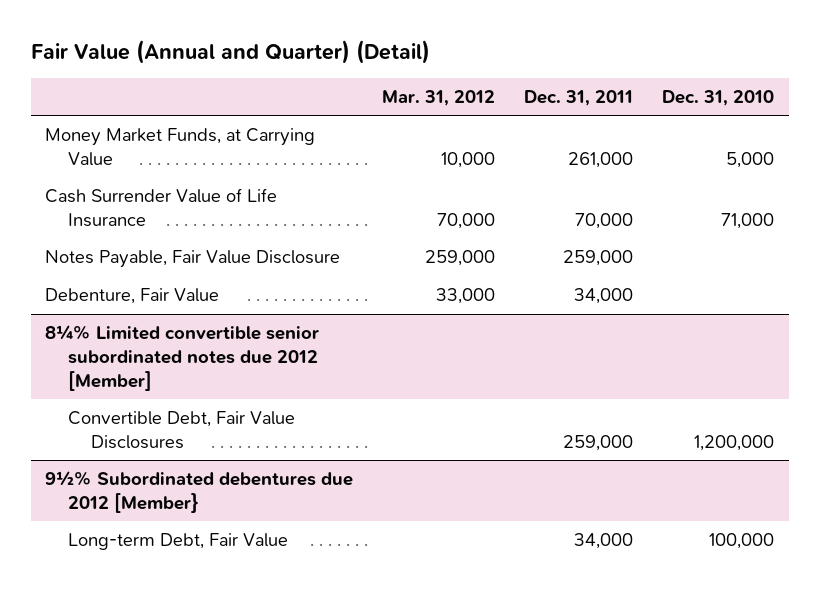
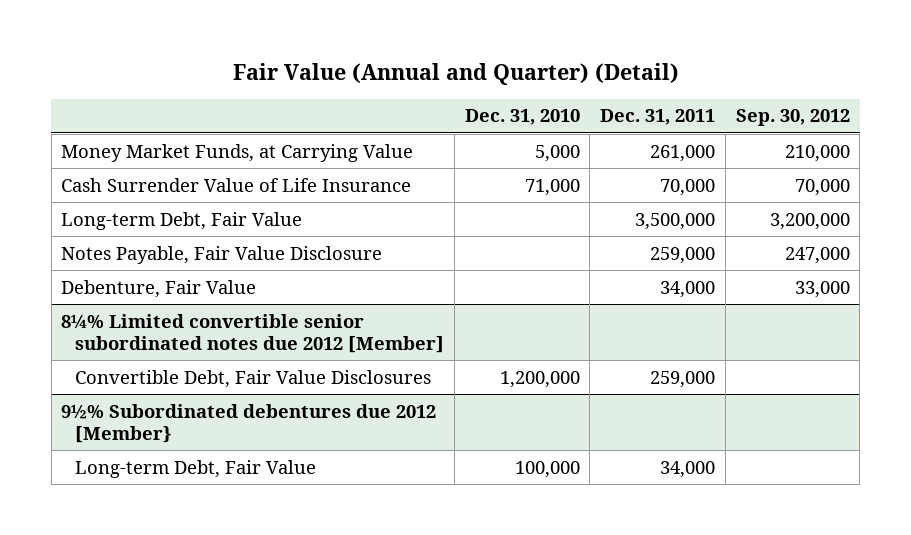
[382,90,496,107] Mar. 31, 2012 -> none
none -> [735,109,850,127] Sep. 30, 2012
none -> [61,211,303,230] Long-term Debt, Fair Value

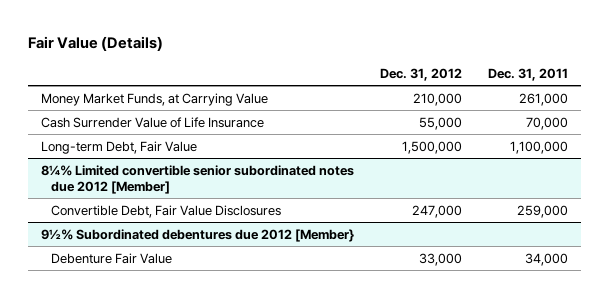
[232,62,679,85] Fair Value (Annual and Quarter) (Detail) -> [27,35,163,51] Fair Value (Details)
[464,109,580,126] Dec. 31, 2010 -> none
[735,109,850,127] Sep. 30, 2012 -> none
none -> [379,67,462,81] Dec. 31, 2012
[61,245,383,264] Notes Payable, Fair Value Disclosure -> none
[61,279,257,298] Debenture, Fair Value -> none
[635,212,716,230] 3,500,000 -> [509,140,568,154] 1,100,000
[74,459,316,478] Long-term Debt, Fair Value -> none
none -> [50,252,172,264] Debenture Fair Value

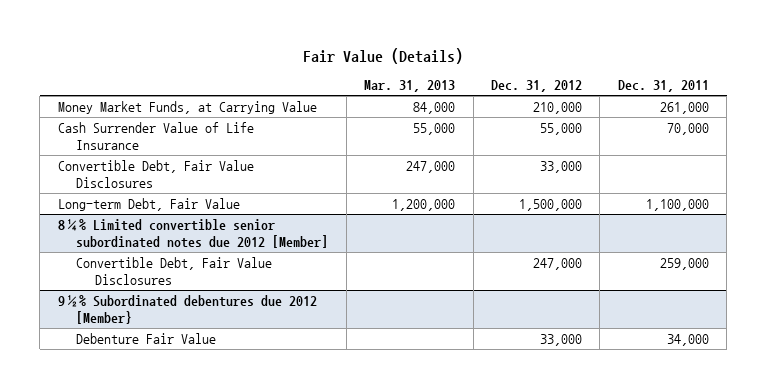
none -> [364,79,456,92] Mar. 31, 2013
none -> [57,159,254,188] Convertible Debt, Fair Value Disclosures

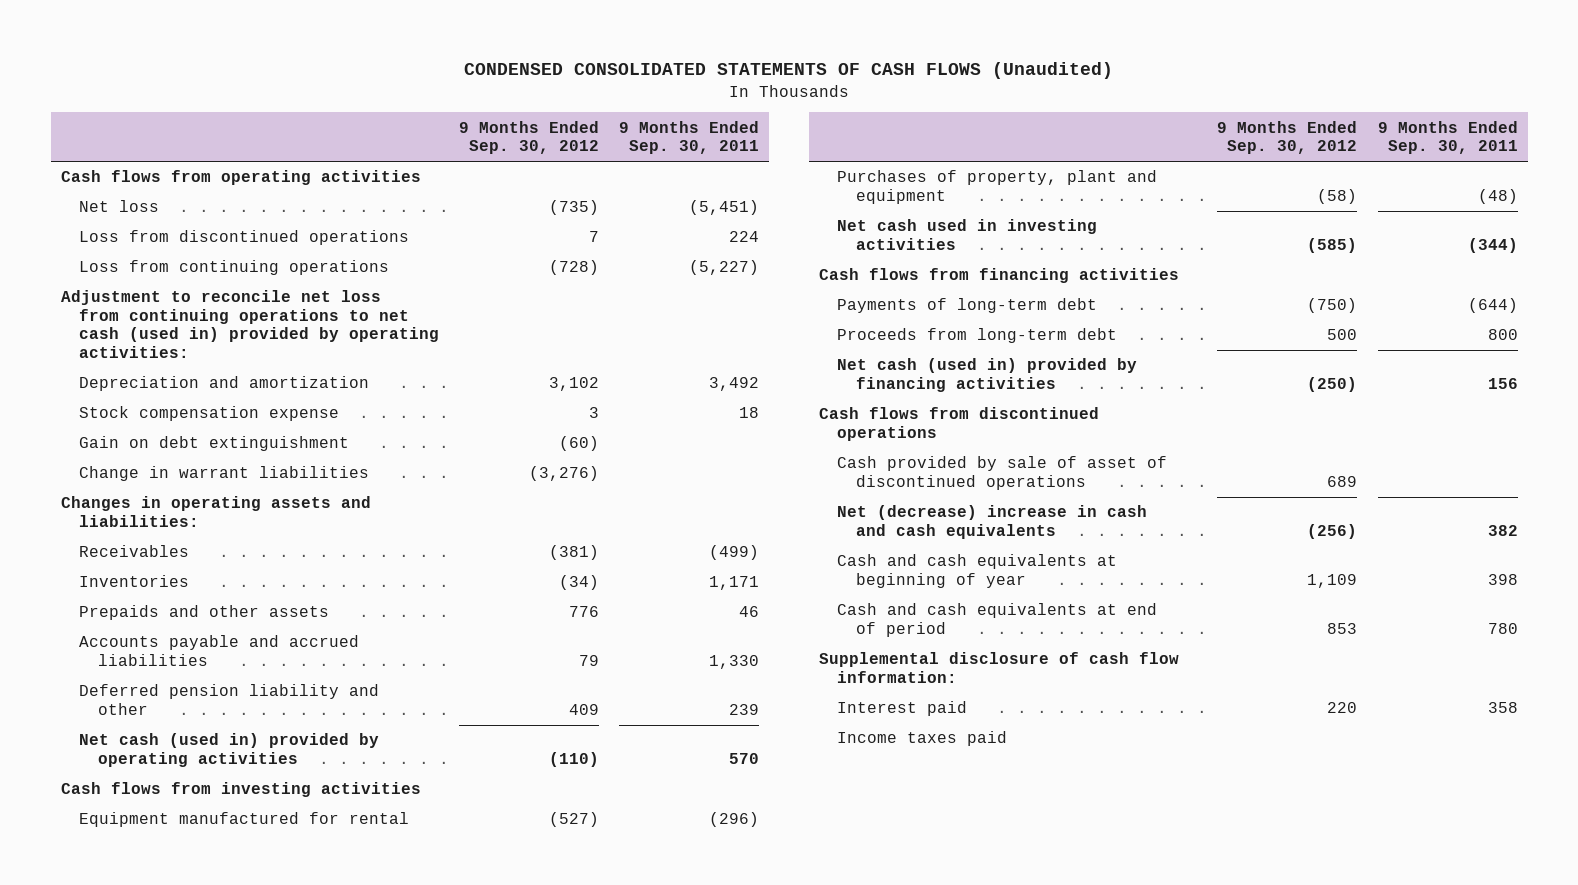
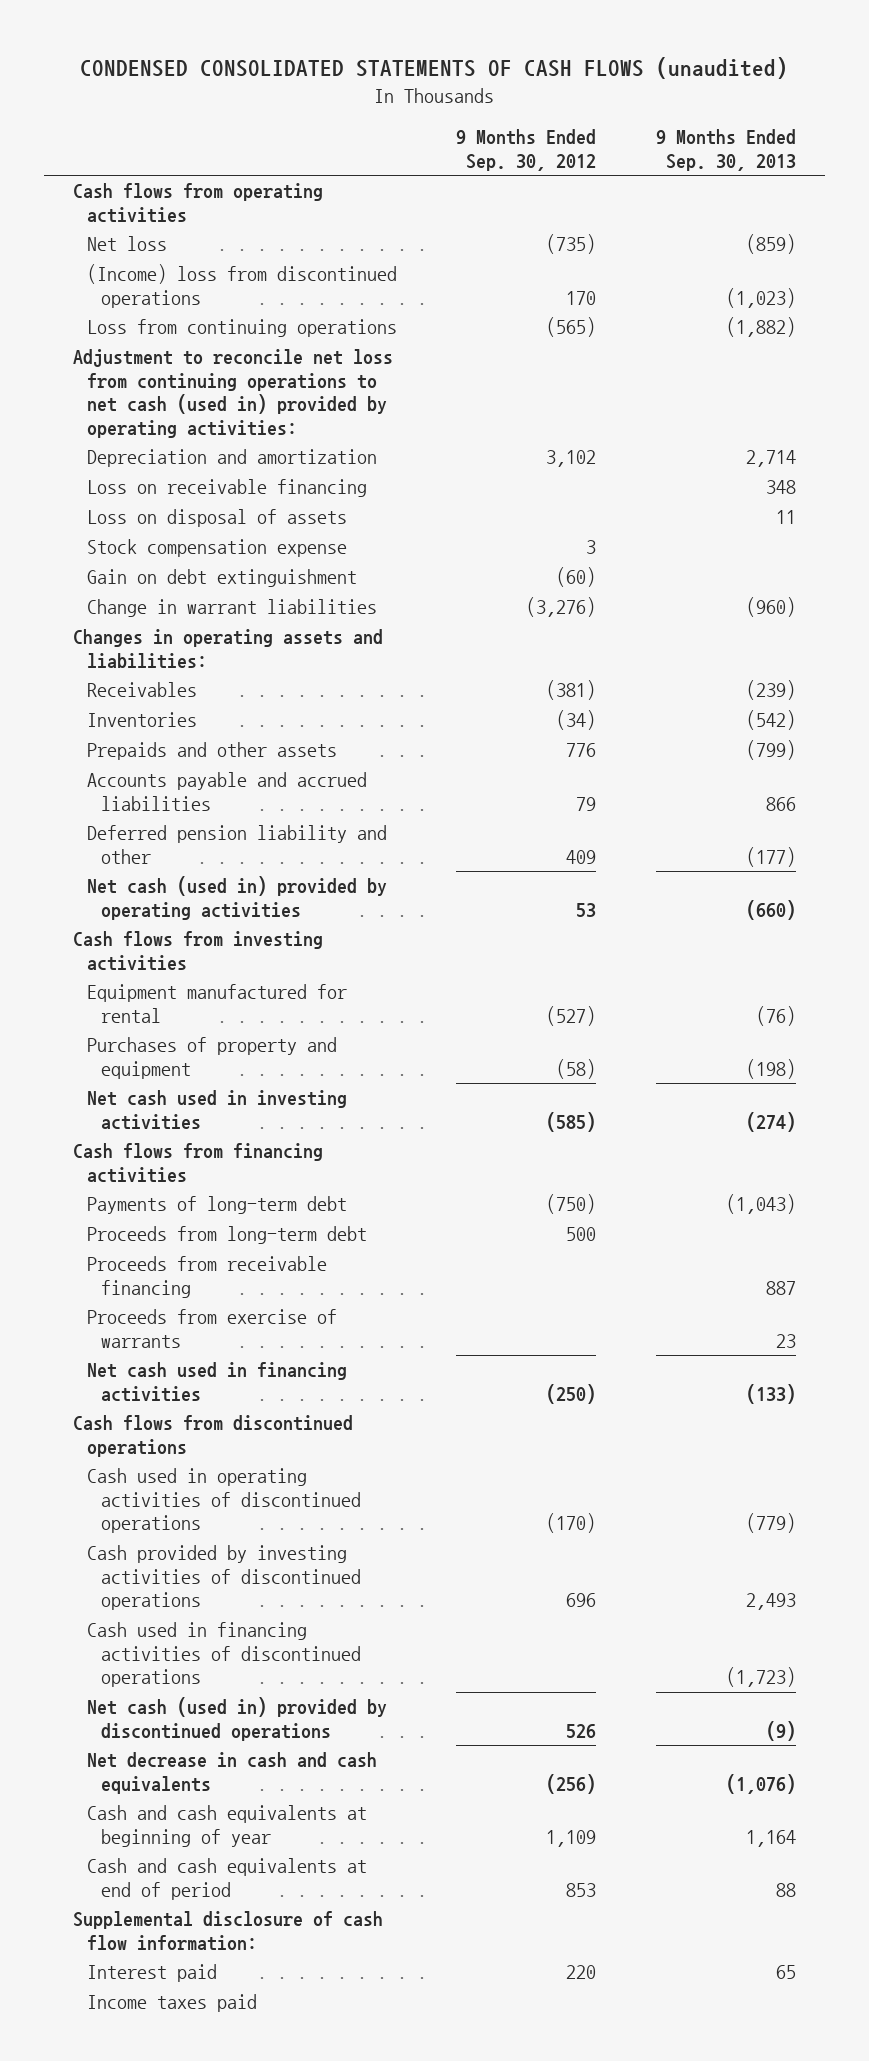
[464,62,1114,80] CONDENSED CONSOLIDATED STATEMENTS OF CASH FLOWS (Unaudited) -> [80,56,789,79] CONDENSED CONSOLIDATED STATEMENTS OF CASH FLOWS (unaudited)
[619,120,760,155] 9 Months Ended Sep. 30, 2011 -> none
none -> [655,129,796,171] 9 Months Ended Sep. 30, 2013
[79,230,410,246] Loss from discontinued operations -> [87,264,398,308] (Income) loss from discontinued operations
[589,231,600,243] 7 -> [566,290,597,305] 170
[549,260,600,276] (728) -> [546,317,597,338] (565)
none -> [87,479,368,498] Loss on receivable financing
none -> [87,509,348,528] Loss on disposal of assets
[549,751,600,767] (110) -> [576,902,597,917] 53
[837,170,1158,204] Purchases of property, plant and equipment -> [87,1037,338,1079] Purchases of property and equipment
none -> [87,1256,328,1298] Proceeds from receivable financing
none -> [87,1309,338,1348] Proceeds from exercise of warrants
[837,358,1138,392] Net cash (used in) provided by financing activities -> [87,1362,348,1402] Net cash used in financing activities
[837,456,1168,490] Cash provided by sale of asset of discontinued operations -> [87,1468,362,1534] Cash used in operating activities of discontinued operations
[1327,475,1358,487] 689 -> [546,1513,597,1534] (170)
none -> [87,1545,362,1611] Cash provided by investing activities of discontinued operations
none -> [87,1622,362,1688] Cash used in financing activities of discontinued operations
none -> [87,1697,388,1741] Net cash (used in) provided by discontinued operations
[837,505,1148,539] Net (decrease) increase in cash and cash equivalents -> [87,1752,378,1794] Net decrease in cash and cash equivalents

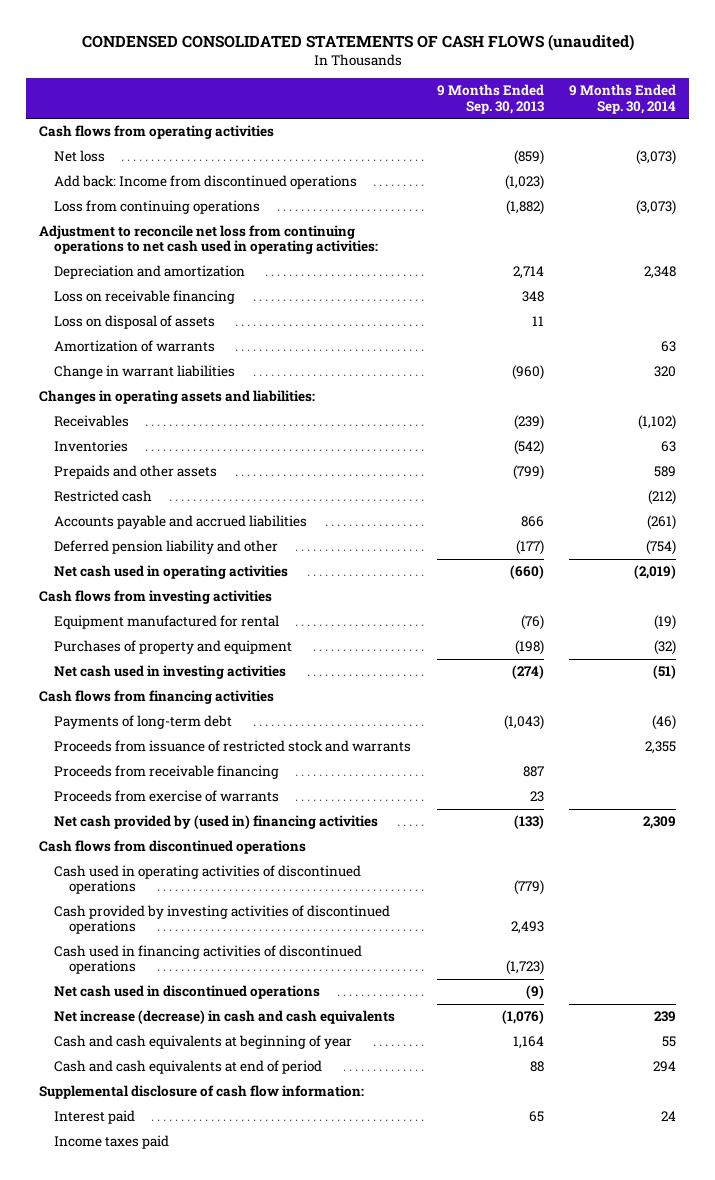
[456,129,597,171] 9 Months Ended Sep. 30, 2012 -> none
none -> [569,84,677,114] 9 Months Ended Sep. 30, 2014
[87,264,398,308] (Income) loss from discontinued operations -> [53,175,357,190] Add back: Income from discontinued operations
[73,349,394,438] Adjustment to reconcile net loss from continuing operations to net cash (used in) provided by operating activities: -> [39,225,378,255] Adjustment to reconcile net loss from continuing operations to net cash used in operating activities:
[87,539,348,558] Stock compensation expense -> none
[87,569,358,588] Gain on debt extinguishment -> none
none -> [53,340,215,353] Amortization of warrants
none -> [53,490,152,503] Restricted cash
[87,876,388,920] Net cash (used in) provided by operating activities -> [53,565,288,580] Net cash used in operating activities
[87,1226,368,1245] Proceeds from long-term debt -> none
none -> [53,740,411,753] Proceeds from issuance of restricted stock and warrants
[87,1362,348,1402] Net cash used in financing activities -> [53,815,378,830] Net cash provided by (used in) financing activities
[87,1697,388,1741] Net cash (used in) provided by discontinued operations -> [53,985,320,1000] Net cash used in discontinued operations
[87,1752,378,1794] Net decrease in cash and cash equivalents -> [53,1010,395,1025] Net increase (decrease) in cash and cash equivalents

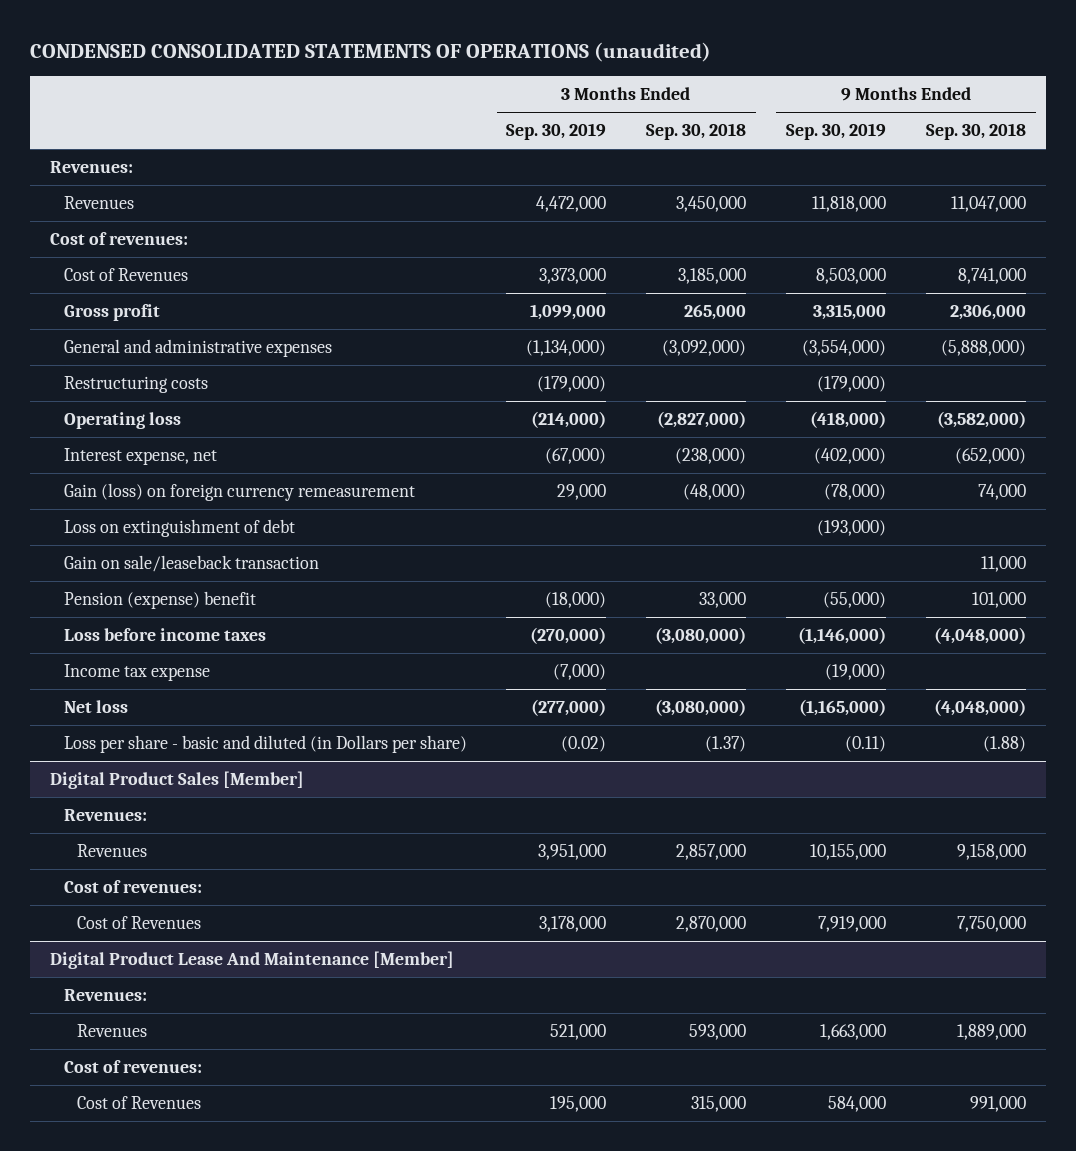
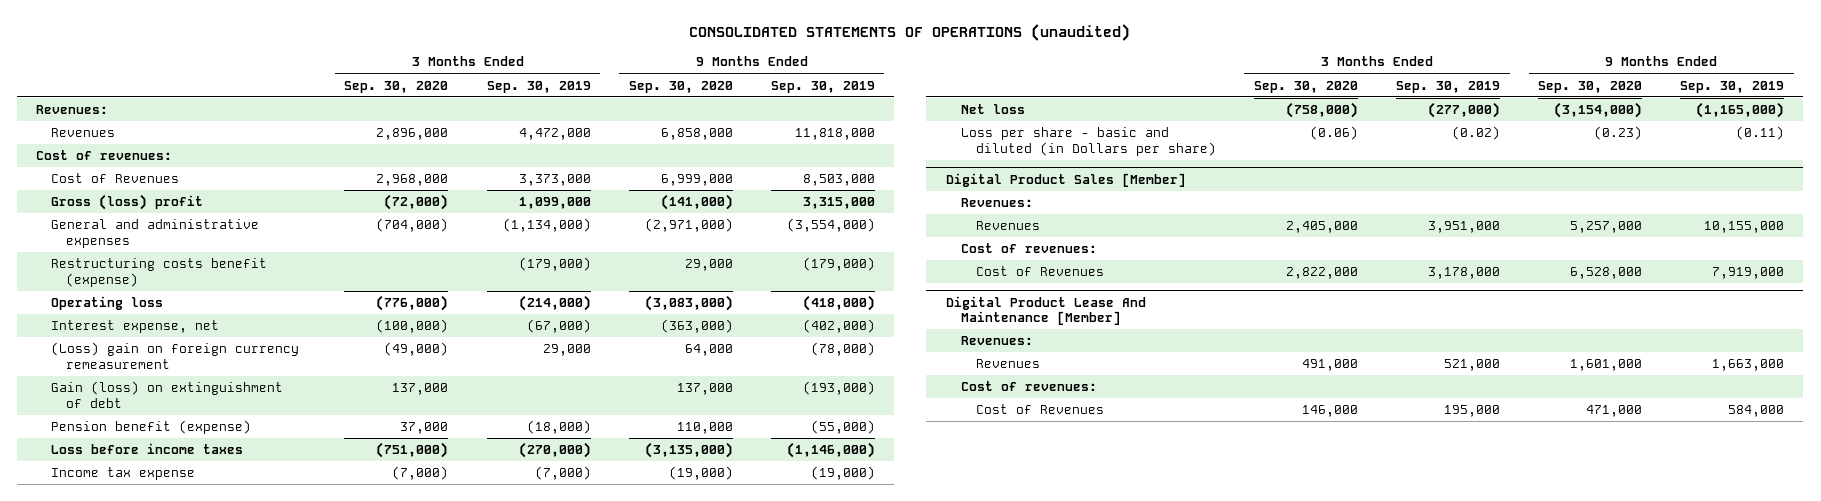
[30,41,712,62] CONDENSED CONSOLIDATED STATEMENTS OF OPERATIONS (unaudited) -> [689,24,1131,42] CONSOLIDATED STATEMENTS OF OPERATIONS (unaudited)
[646,123,747,141] Sep. 30, 2018 -> none
[926,123,1027,141] Sep. 30, 2018 -> none
none -> [344,80,449,93] Sep. 30, 2020
none -> [628,80,733,93] Sep. 30, 2020
[63,304,160,322] Gross profit -> [51,194,204,211] Gross (loss) profit
[63,376,208,394] Restructuring costs -> [51,258,268,287] Restructuring costs benefit (expense)
[63,555,319,573] Gain on sale/leaseback transaction -> none
[63,483,415,502] Gain (loss) on foreign currency remeasurement -> [51,342,300,369] (Loss) gain on foreign currency remeasurement
[63,519,295,538] Loss on extinguishment of debt -> [51,381,284,408] Gain (loss) on extinguishment of debt
[63,591,256,610] Pension (expense) benefit -> [51,420,252,435] Pension benefit (expense)

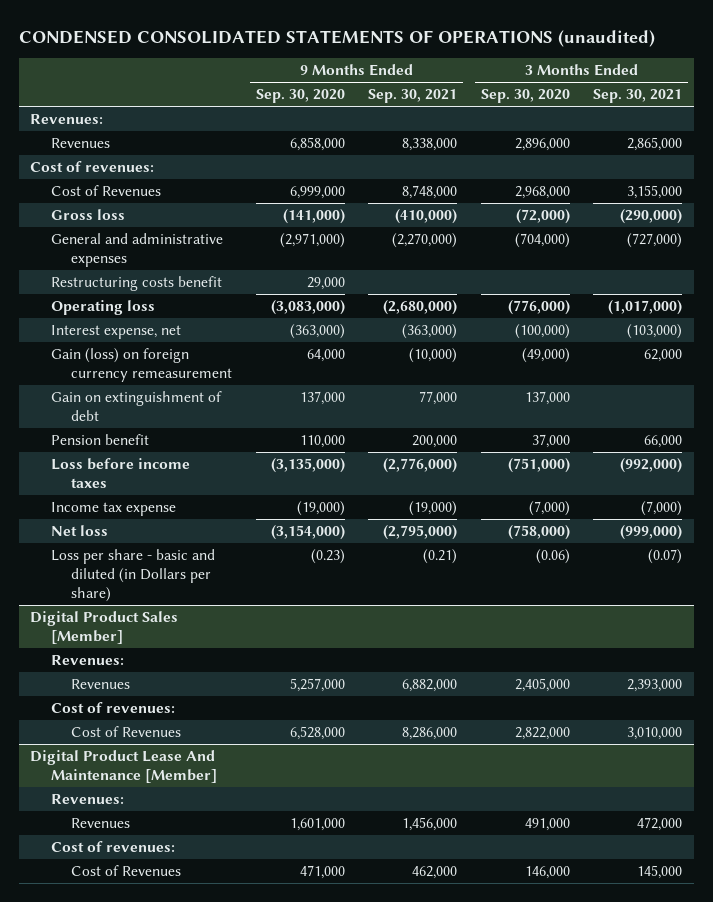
[689,24,1131,42] CONSOLIDATED STATEMENTS OF OPERATIONS (unaudited) -> [18,29,655,47] CONDENSED CONSOLIDATED STATEMENTS OF OPERATIONS (unaudited)
[486,80,591,93] Sep. 30, 2019 -> none
[770,80,875,93] Sep. 30, 2019 -> none
none -> [368,89,458,104] Sep. 30, 2021
none -> [593,89,683,104] Sep. 30, 2021
[51,194,204,211] Gross (loss) profit -> [50,209,125,221] Gross loss
[51,258,268,287] Restructuring costs benefit (expense) -> [50,276,222,292] Restructuring costs benefit
[51,342,300,369] (Loss) gain on foreign currency remeasurement -> [50,348,233,382] Gain (loss) on foreign currency remeasurement
[51,381,284,408] Gain (loss) on extinguishment of debt -> [50,391,222,421] Gain on extinguishment of debt
[51,420,252,435] Pension benefit (expense) -> [50,434,149,446] Pension benefit

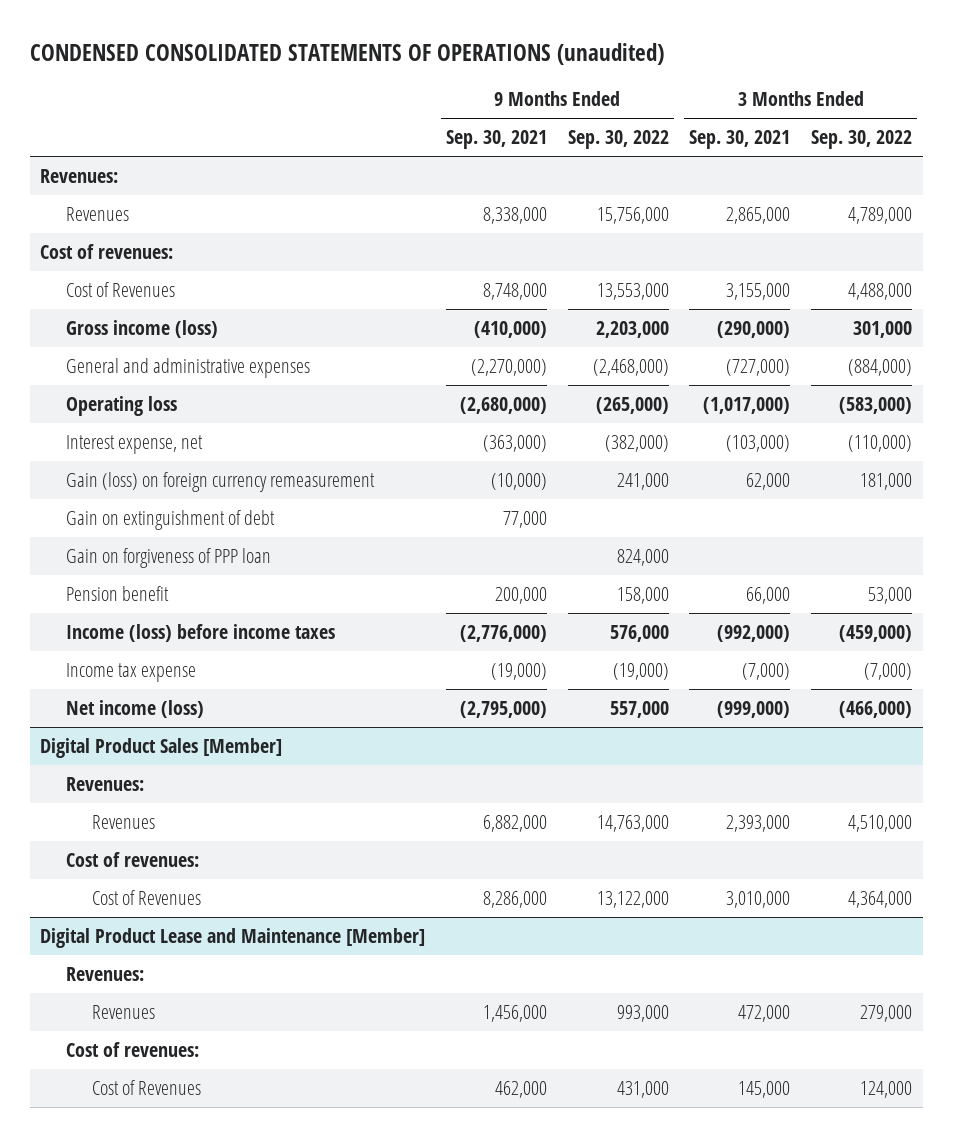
[255,89,345,104] Sep. 30, 2020 -> none
[480,89,570,104] Sep. 30, 2020 -> none
none -> [567,130,669,150] Sep. 30, 2022
none -> [811,130,913,150] Sep. 30, 2022
[50,209,125,221] Gross loss -> [66,319,219,338] Gross income (loss)
[50,276,222,292] Restructuring costs benefit -> none
none -> [66,547,272,568] Gain on forgiveness of PPP loan
[50,458,190,488] Loss before income taxes -> [66,623,336,642] Income (loss) before income taxes
[50,549,215,602] Loss per share - basic and diluted (in Dollars per share) -> none
[50,525,108,537] Net loss -> [66,699,205,718] Net income (loss)
[30,750,217,783] Digital Product Lease And Maintenance [Member] -> [40,927,426,948] Digital Product Lease and Maintenance [Member]

